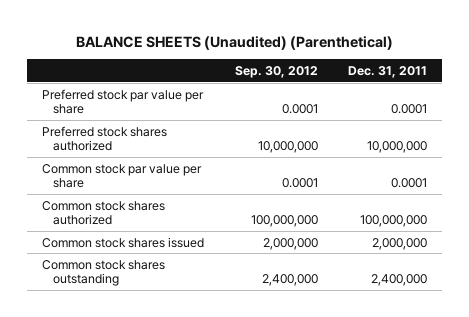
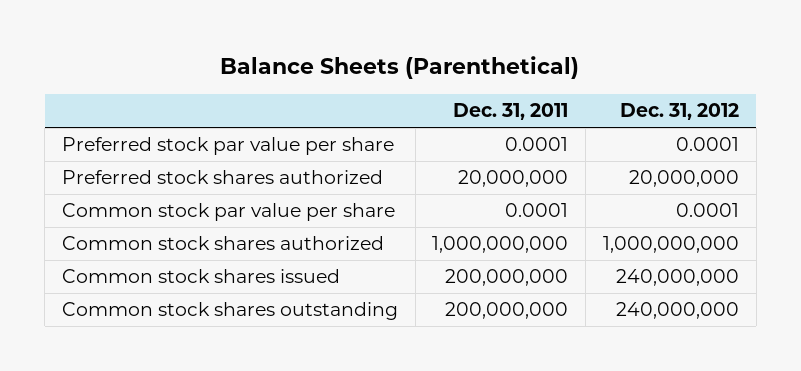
[75,35,393,50] BALANCE SHEETS (Unaudited) (Parenthetical) -> [220,56,580,80] Balance Sheets (Parenthetical)
[234,65,318,78] Sep. 30, 2012 -> none
none -> [619,103,739,121] Dec. 31, 2012
[366,141,427,154] 10,000,000 -> [458,170,569,188] 20,000,000
[359,215,427,228] 100,000,000 -> [432,236,569,254] 1,000,000,000
[371,237,427,250] 2,000,000 -> [445,269,569,287] 200,000,000
[370,274,427,287] 2,400,000 -> [445,302,569,320] 200,000,000

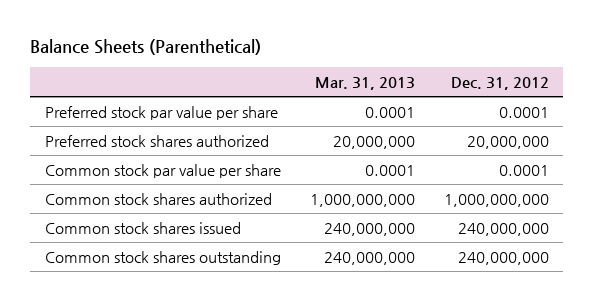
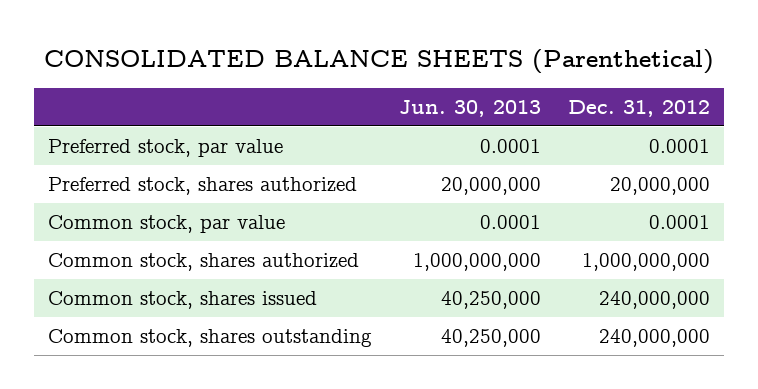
[30,39,262,56] Balance Sheets (Parenthetical) -> [44,48,715,74] CONSOLIDATED BALANCE SHEETS (Parenthetical)
[314,76,415,90] Mar. 31, 2013 -> none
none -> [399,100,542,118] Jun. 30, 2013
[44,105,278,120] Preferred stock par value per share -> [47,139,283,158] Preferred stock, par value
[44,134,269,147] Preferred stock shares authorized -> [47,177,357,196] Preferred stock, shares authorized
[44,163,281,178] Common stock par value per share -> [47,215,285,234] Common stock, par value
[44,192,272,205] Common stock shares authorized -> [47,253,359,272] Common stock, shares authorized
[44,221,241,234] Common stock shares issued -> [47,291,317,310] Common stock, shares issued
[44,250,281,265] Common stock shares outstanding -> [47,329,372,348] Common stock, shares outstanding

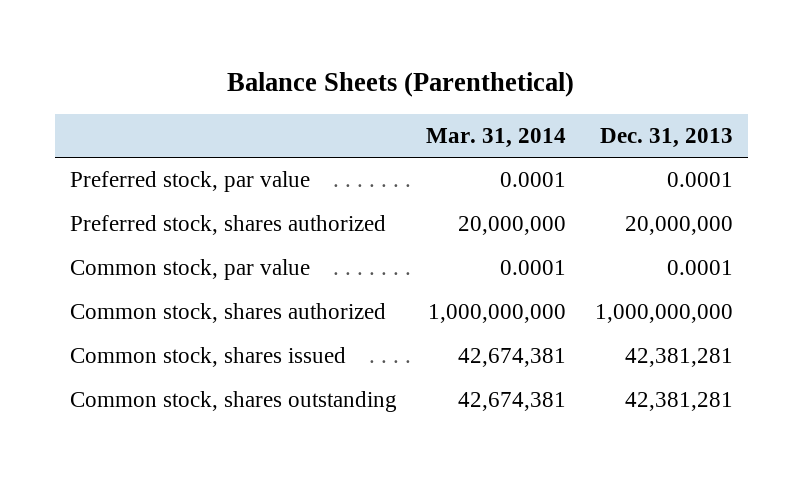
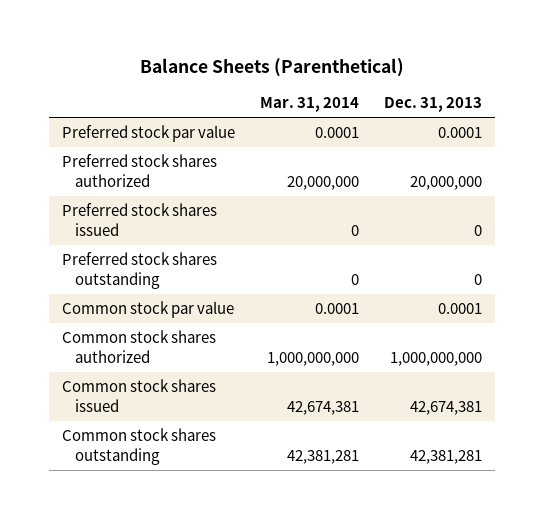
[69,171,310,193] Preferred stock, par value -> [61,125,235,143] Preferred stock par value
[69,215,386,236] Preferred stock, shares authorized -> [61,154,217,187] Preferred stock shares authorized
none -> [61,203,217,236] Preferred stock shares issued
none -> [61,252,217,289] Preferred stock shares outstanding
[69,259,310,281] Common stock, par value -> [61,301,234,319] Common stock par value
[69,303,386,324] Common stock, shares authorized -> [61,330,216,363] Common stock shares authorized
[69,347,346,368] Common stock, shares issued -> [61,379,216,412] Common stock shares issued
[625,348,734,368] 42,381,281 -> [410,400,483,415] 42,674,381
[69,391,397,413] Common stock, shares outstanding -> [61,428,216,465] Common stock shares outstanding
[457,392,566,412] 42,674,381 -> [286,449,359,464] 42,381,281

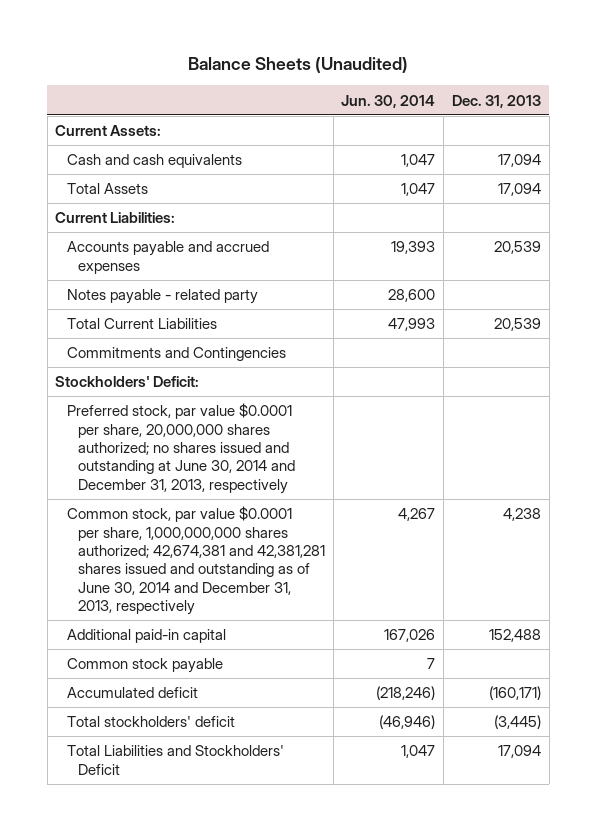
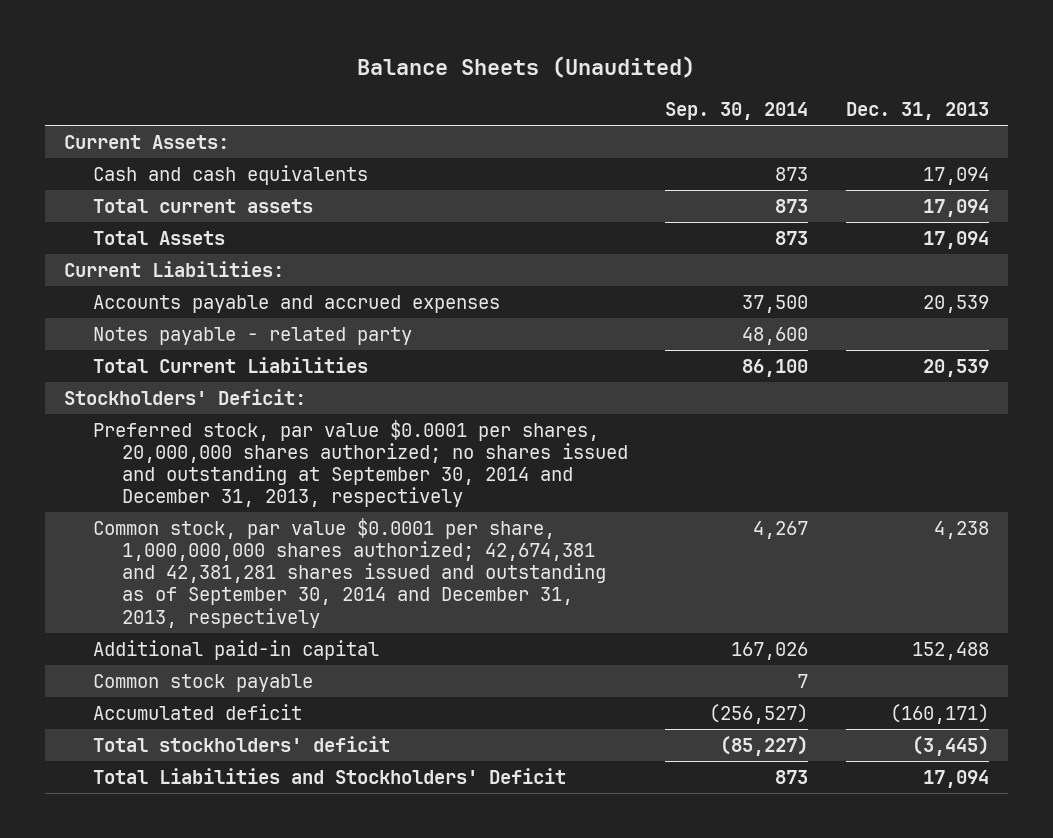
[341,94,436,108] Jun. 30, 2014 -> none
none -> [665,102,809,121] Sep. 30, 2014
none -> [92,198,313,213] Total current assets
[66,347,286,362] Commitments and Contingencies -> none
[66,403,295,494] Preferred stock, par value $0.0001 per share, 20,000,000 shares authorized; no shares issued and outstanding at June 30, 2014 and December 31, 2013, respectively -> [92,419,628,508] Preferred stock, par value $0.0001 per shares, 20,000,000 shares authorized; no shares issued and outstanding at September 30, 2014 and December 31, 2013, respectively
[66,506,325,616] Common stock, par value $0.0001 per share, 1,000,000,000 shares authorized; 42,674,381 and 42,381,281 shares issued and outstanding as of June 30, 2014 and December 31, 2013, respectively -> [92,517,606,628] Common stock, par value $0.0001 per share, 1,000,000,000 shares authorized; 42,674,381 and 42,381,281 shares issued and outstanding as of September 30, 2014 and December 31, 2013, respectively

